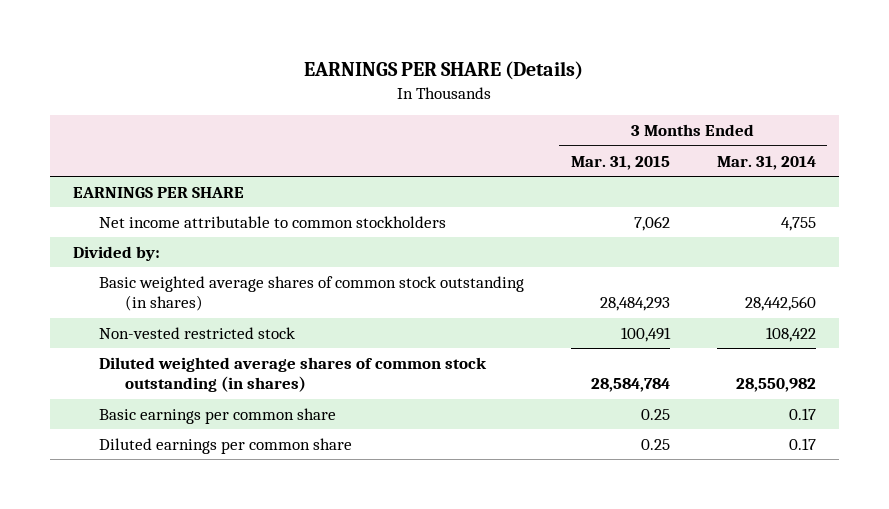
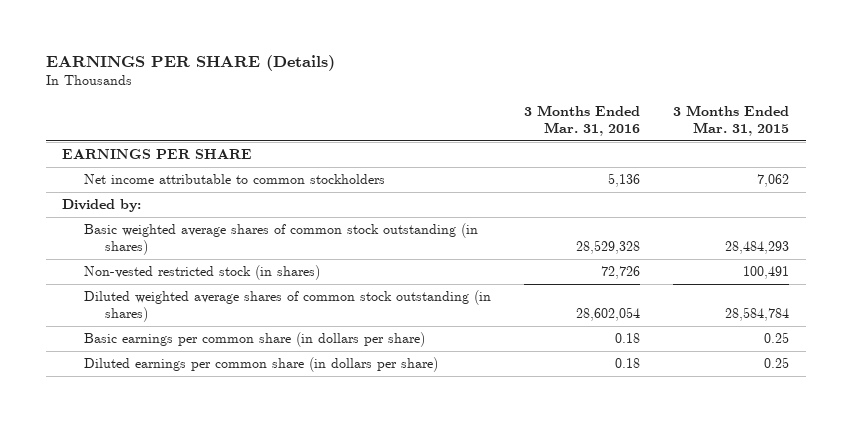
[716,155,816,170] Mar. 31, 2014 -> none
none -> [523,104,640,136] 3 Months Ended Mar. 31, 2016
[99,326,296,339] Non-vested restricted stock -> [83,265,320,281] Non-vested restricted stock (in shares)
[99,407,337,424] Basic earnings per common share -> [83,332,425,348] Basic earnings per common share (in dollars per share)
[99,437,353,454] Diluted earnings per common share -> [83,357,438,373] Diluted earnings per common share (in dollars per share)

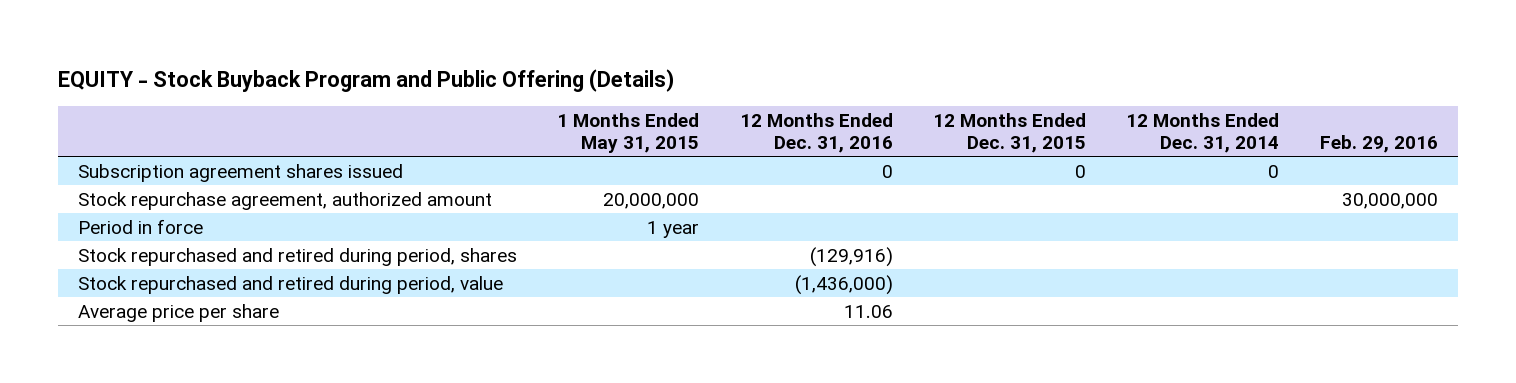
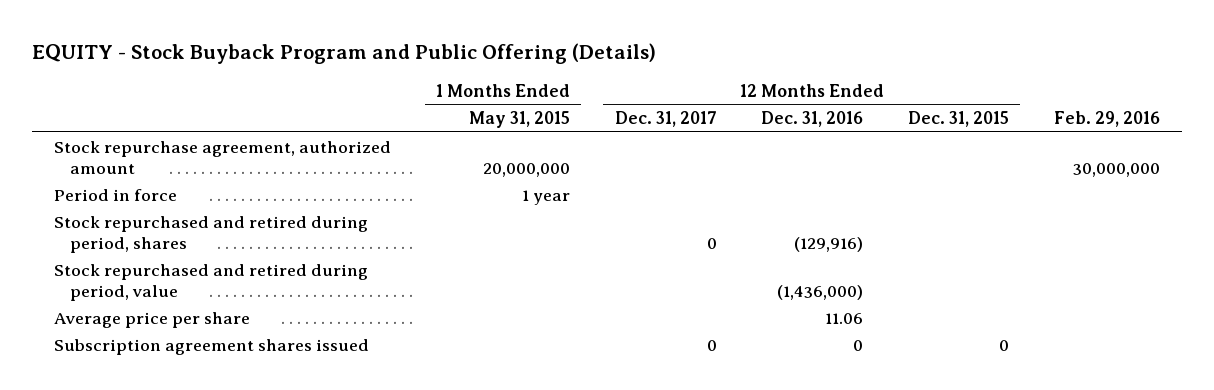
[1126,112,1280,153] 12 Months Ended Dec. 31, 2014 -> none
none -> [614,111,717,128] Dec. 31, 2017
[78,163,404,182] Subscription agreement shares issued -> [54,338,370,355] Subscription agreement shares issued

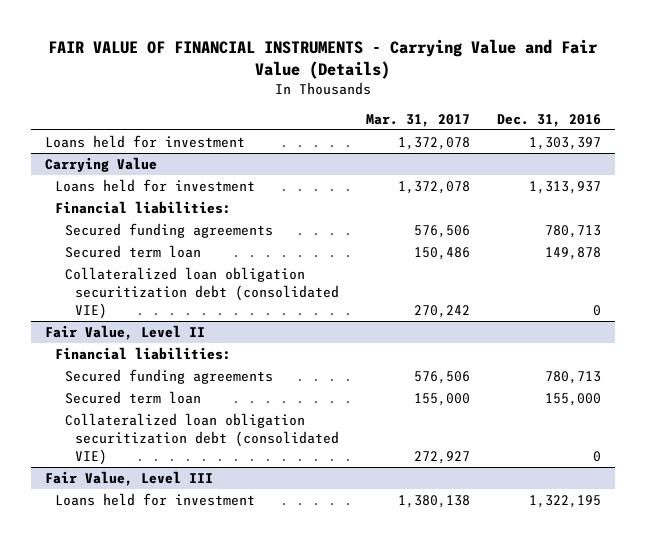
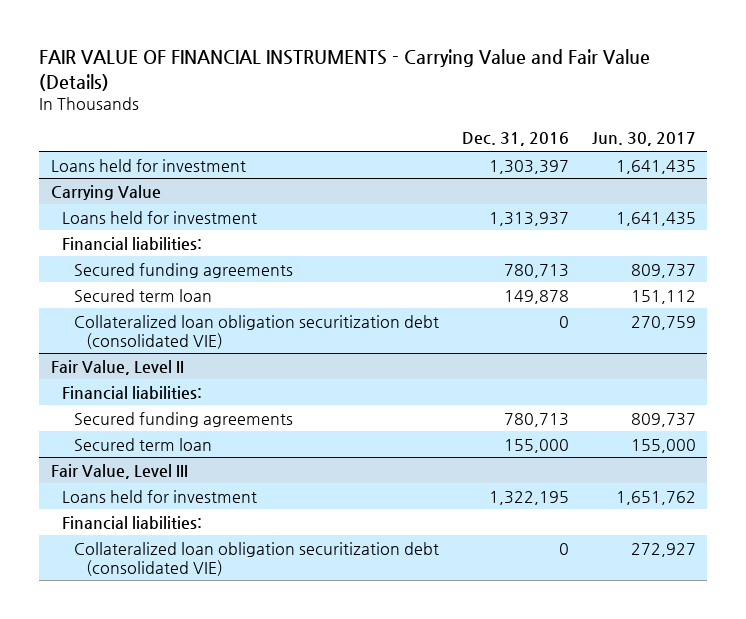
[365,114,470,128] Mar. 31, 2017 -> none
none -> [591,132,696,147] Jun. 30, 2017
[64,412,339,466] Collateralized loan obligation securitization debt (consolidated VIE) -> none
none -> [62,515,203,530] Financial liabilities:
none -> [73,541,439,576] Collateralized loan obligation securitization debt (consolidated VIE)

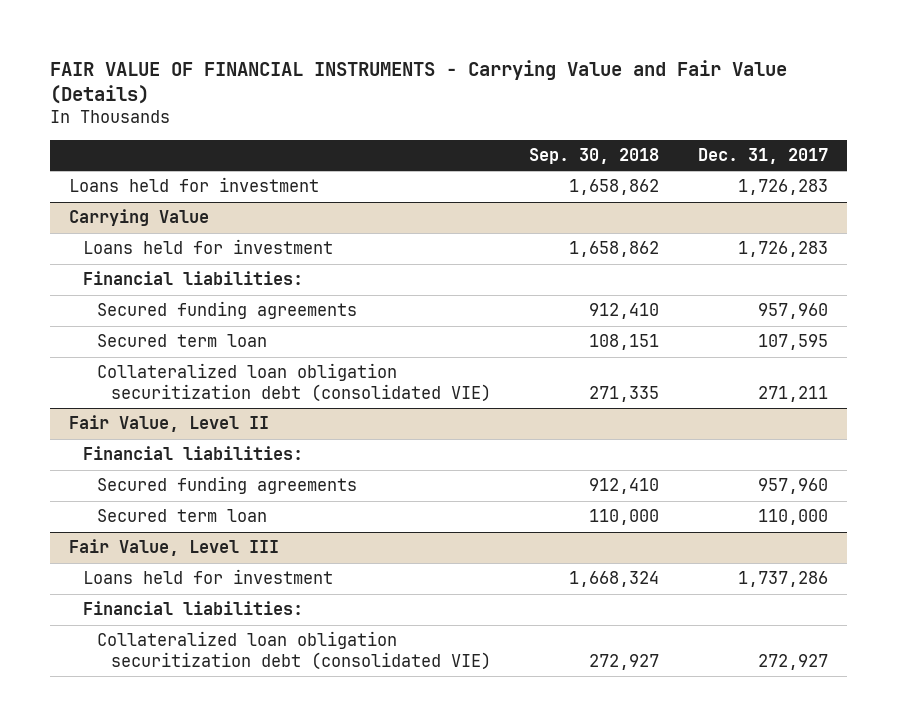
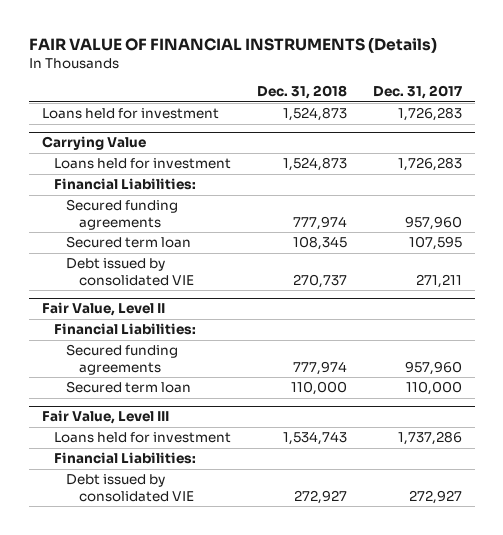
[49,59,787,105] FAIR VALUE OF FINANCIAL INSTRUMENTS - Carrying Value and Fair Value (Details) -> [28,36,437,53] FAIR VALUE OF FINANCIAL INSTRUMENTS (Details)
[529,148,660,165] Sep. 30, 2018 -> none
none -> [256,85,347,100] Dec. 31, 2018
[82,271,303,286] Financial liabilities: -> [53,178,196,191] Financial Liabilities:
[96,363,491,402] Collateralized loan obligation securitization debt (consolidated VIE) -> [66,258,194,286] Debt issued by consolidated VIE
[82,446,303,461] Financial liabilities: -> [53,323,196,336] Financial Liabilities:
[82,601,303,616] Financial liabilities: -> [53,452,196,465] Financial Liabilities:
[96,631,491,670] Collateralized loan obligation securitization debt (consolidated VIE) -> [66,474,194,502] Debt issued by consolidated VIE

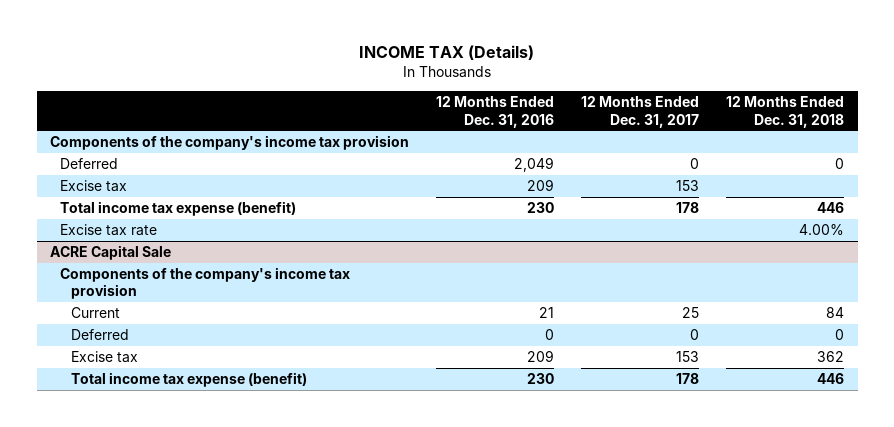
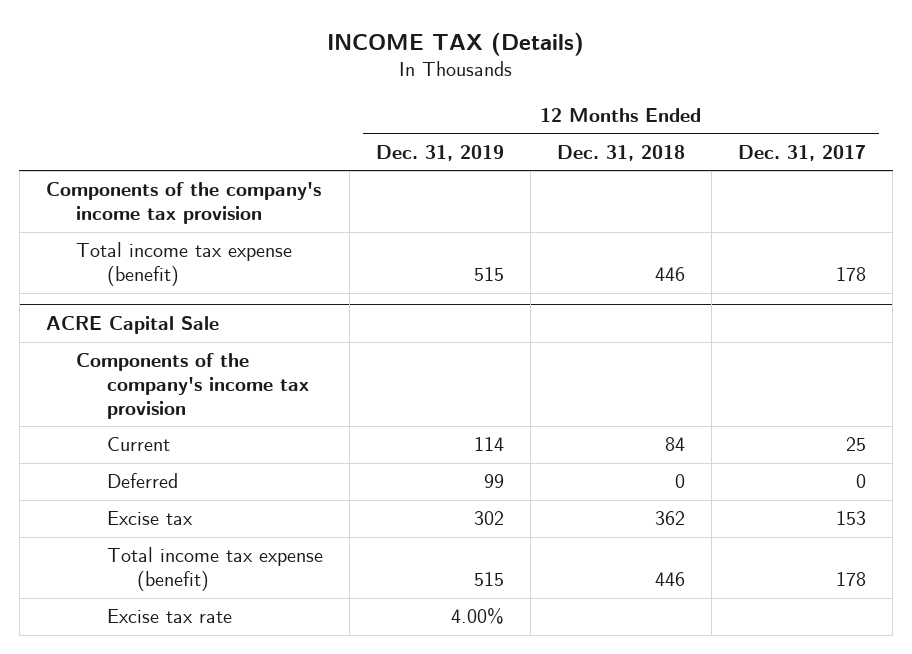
[436,96,555,128] 12 Months Ended Dec. 31, 2016 -> none
none -> [375,144,504,161] Dec. 31, 2019
[60,157,119,169] Deferred -> none
[60,179,128,192] Excise tax -> none
[60,223,158,236] Excise tax rate -> none
none -> [106,609,232,624] Excise tax rate

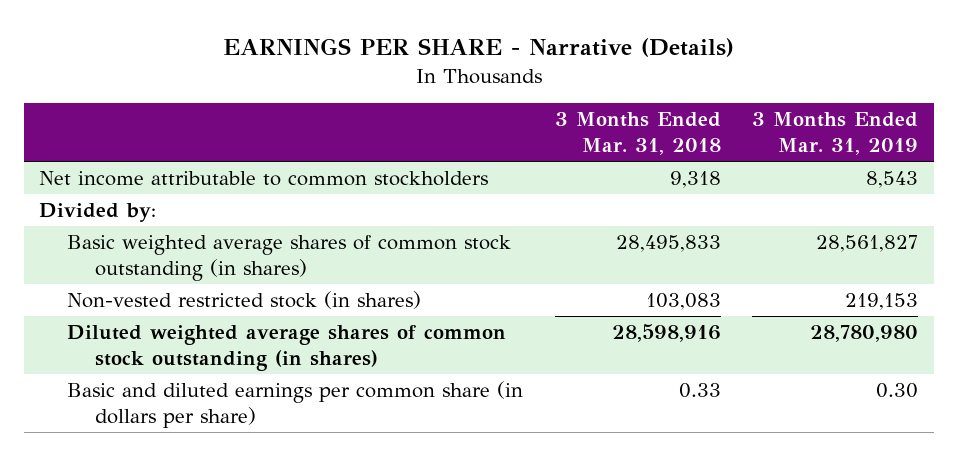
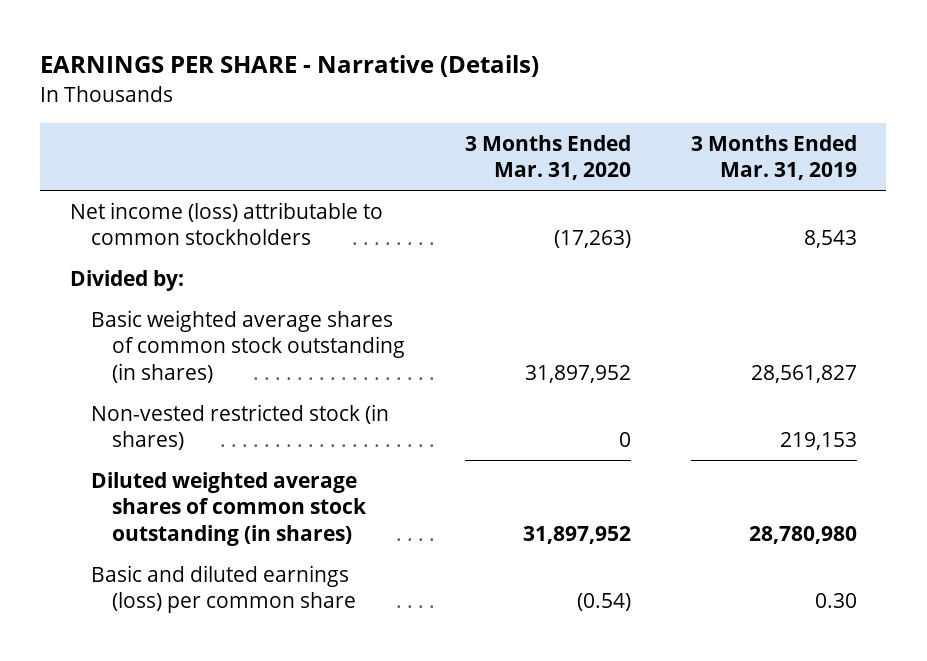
[554,112,721,156] 3 Months Ended Mar. 31, 2018 -> none
none -> [464,134,631,181] 3 Months Ended Mar. 31, 2020
[39,171,489,187] Net income attributable to common stockholders -> [70,202,384,246] Net income (loss) attributable to common stockholders
[67,381,524,429] Basic and diluted earnings per common share (in dollars per share) -> [91,565,357,614] Basic and diluted earnings (loss) per common share

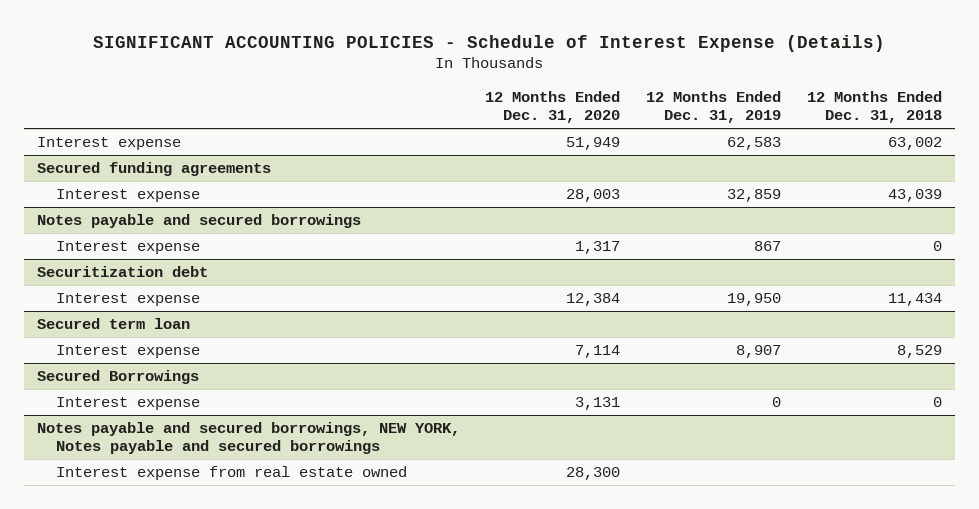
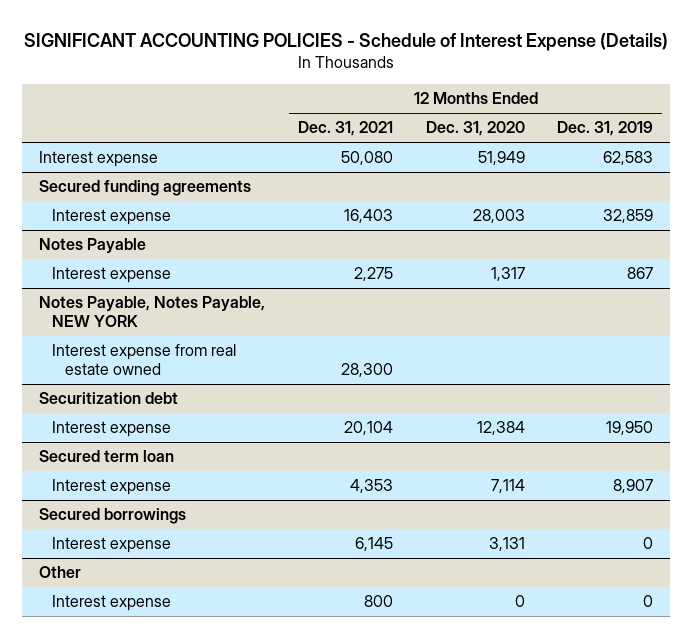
[806,91,942,123] 12 Months Ended Dec. 31, 2018 -> none
none -> [297,121,393,137] Dec. 31, 2021
[36,214,361,229] Notes payable and secured borrowings -> [38,238,146,254] Notes Payable
none -> [38,296,265,327] Notes Payable, Notes Payable, NEW YORK
none -> [51,344,236,375] Interest expense from real estate owned
[36,370,199,385] Secured Borrowings -> [38,508,186,525] Secured borrowings
[36,422,460,455] Notes payable and secured borrowings, NEW YORK, Notes payable and secured borrowings -> none
[56,466,408,481] Interest expense from real estate owned -> none
none -> [38,566,81,579] Other
none -> [51,595,171,612] Interest expense

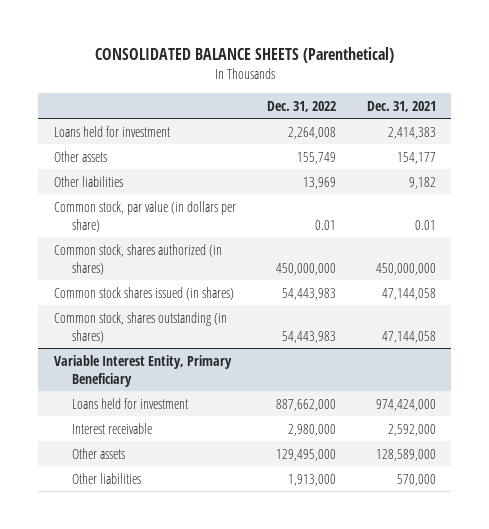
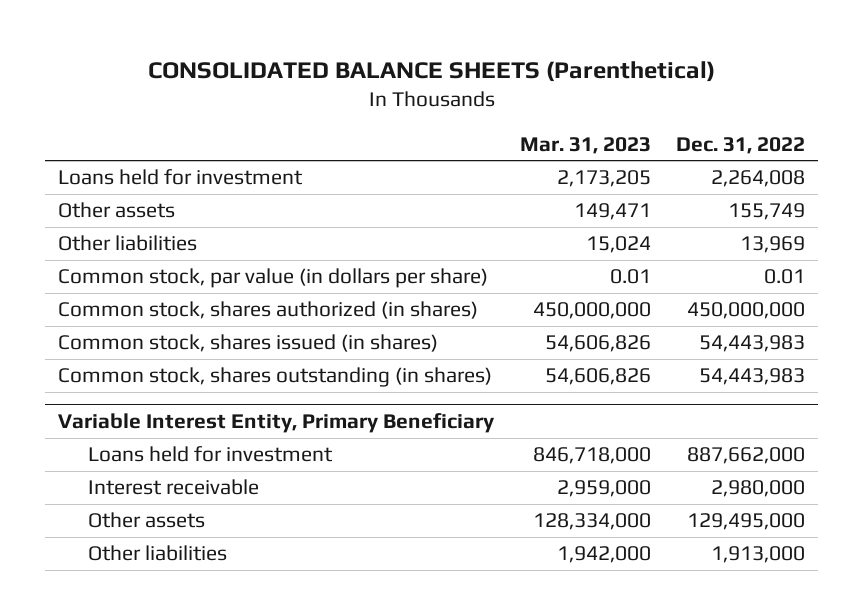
[366,100,436,112] Dec. 31, 2021 -> none
none -> [519,136,651,154] Mar. 31, 2023
[53,286,234,300] Common stock shares issued (in shares) -> [58,334,439,353] Common stock, shares issued (in shares)

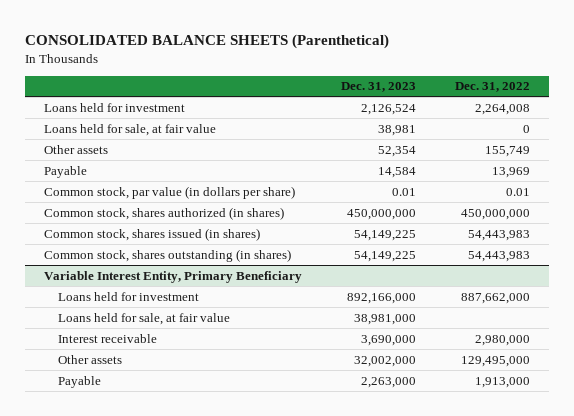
[519,136,651,154] Mar. 31, 2023 -> none
none -> [341,82,417,93] Dec. 31, 2023
none -> [44,123,217,136] Loans held for sale, at fair value
[58,235,198,252] Other liabilities -> [44,165,88,178] Payable
none -> [57,312,230,325] Loans held for sale, at fair value
[87,545,227,562] Other liabilities -> [57,375,101,388] Payable

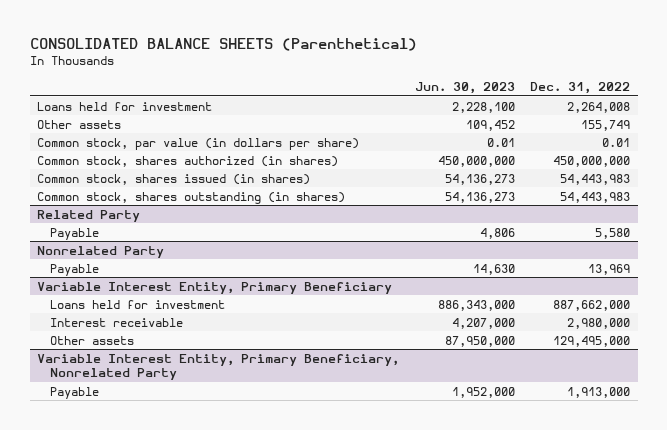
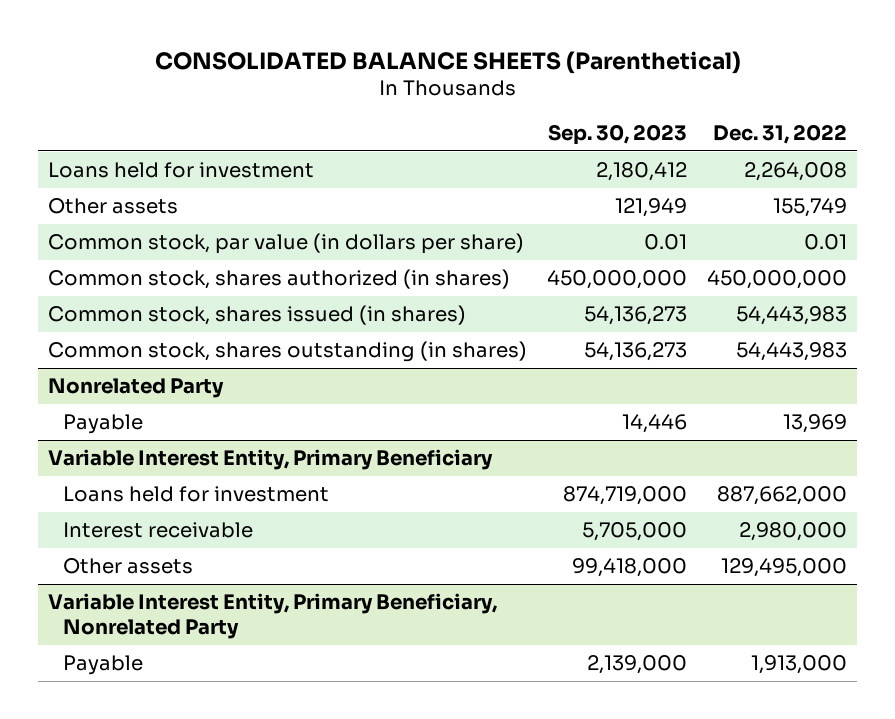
[414,82,515,95] Jun. 30, 2023 -> none
none -> [548,124,688,146] Sep. 30, 2023
[37,209,141,222] Related Party -> none
[49,227,99,240] Payable -> none

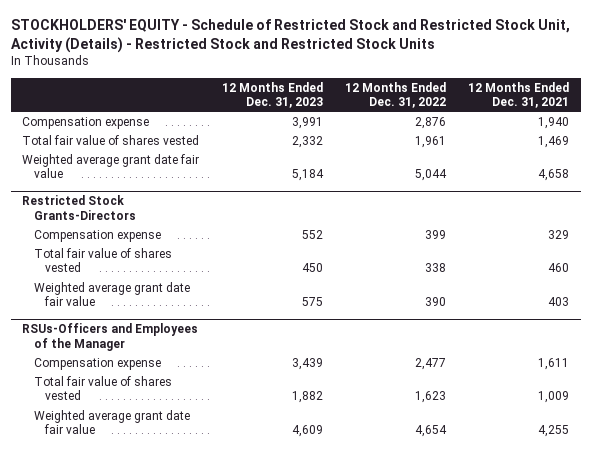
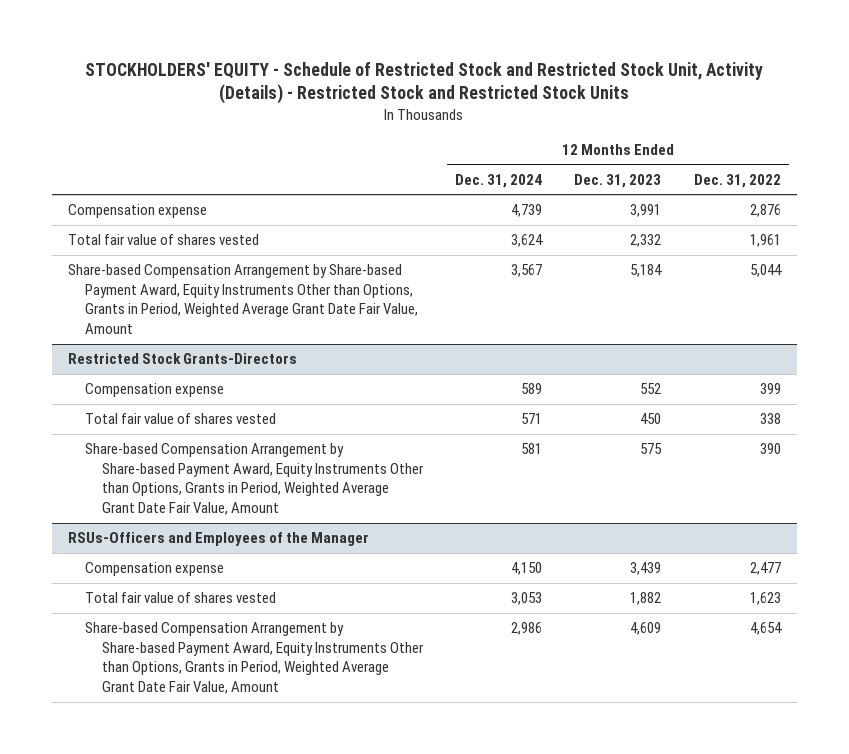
[468,81,570,109] 12 Months Ended Dec. 31, 2021 -> none
none -> [455,173,543,188] Dec. 31, 2024
[22,153,200,179] Weighted average grant date fair value -> [68,264,419,335] Share-based Compensation Arrangement by Share-based Payment Award, Equity Instruments Other than Options, Grants in Period, Weighted Average Grant Date Fair Value, Amount
[33,281,190,307] Weighted average grant date fair value -> [85,443,425,516] Share-based Compensation Arrangement by Share-based Payment Award, Equity Instruments Other than Options, Grants in Period, Weighted Average Grant Date Fair Value, Amount
[33,409,190,435] Weighted average grant date fair value -> [85,622,425,695] Share-based Compensation Arrangement by Share-based Payment Award, Equity Instruments Other than Options, Grants in Period, Weighted Average Grant Date Fair Value, Amount

